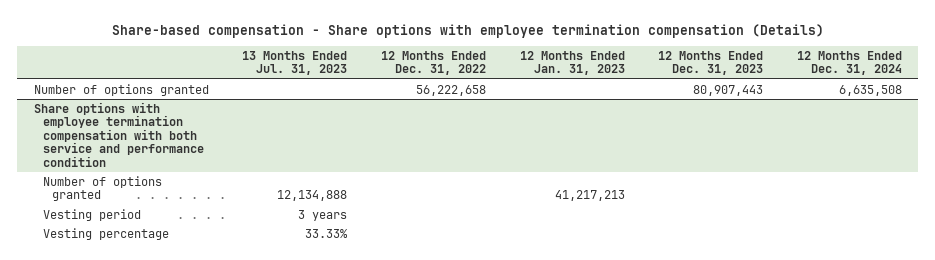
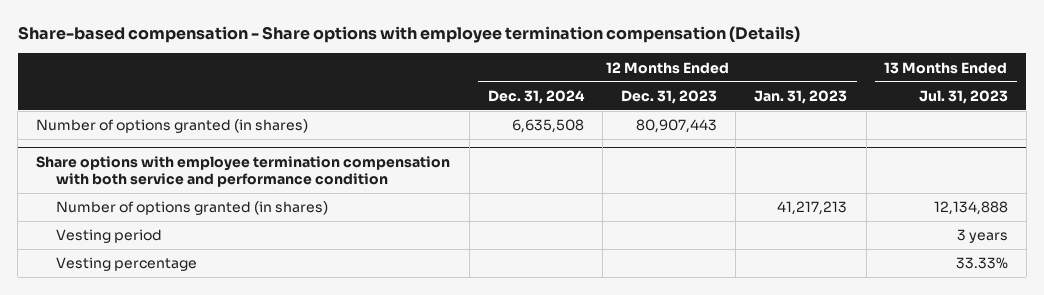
[380,50,486,76] 12 Months Ended Dec. 31, 2022 -> none
[33,83,209,96] Number of options granted -> [36,119,309,134] Number of options granted (in shares)
[42,175,162,202] Number of options granted -> [56,201,329,216] Number of options granted (in shares)

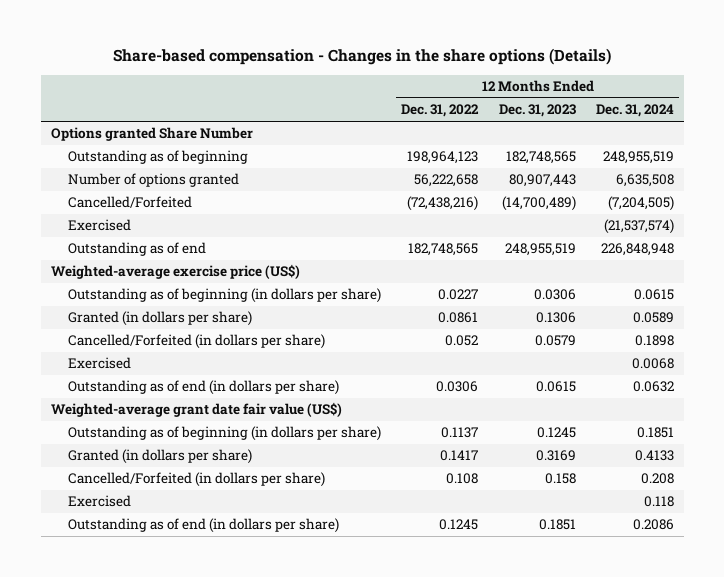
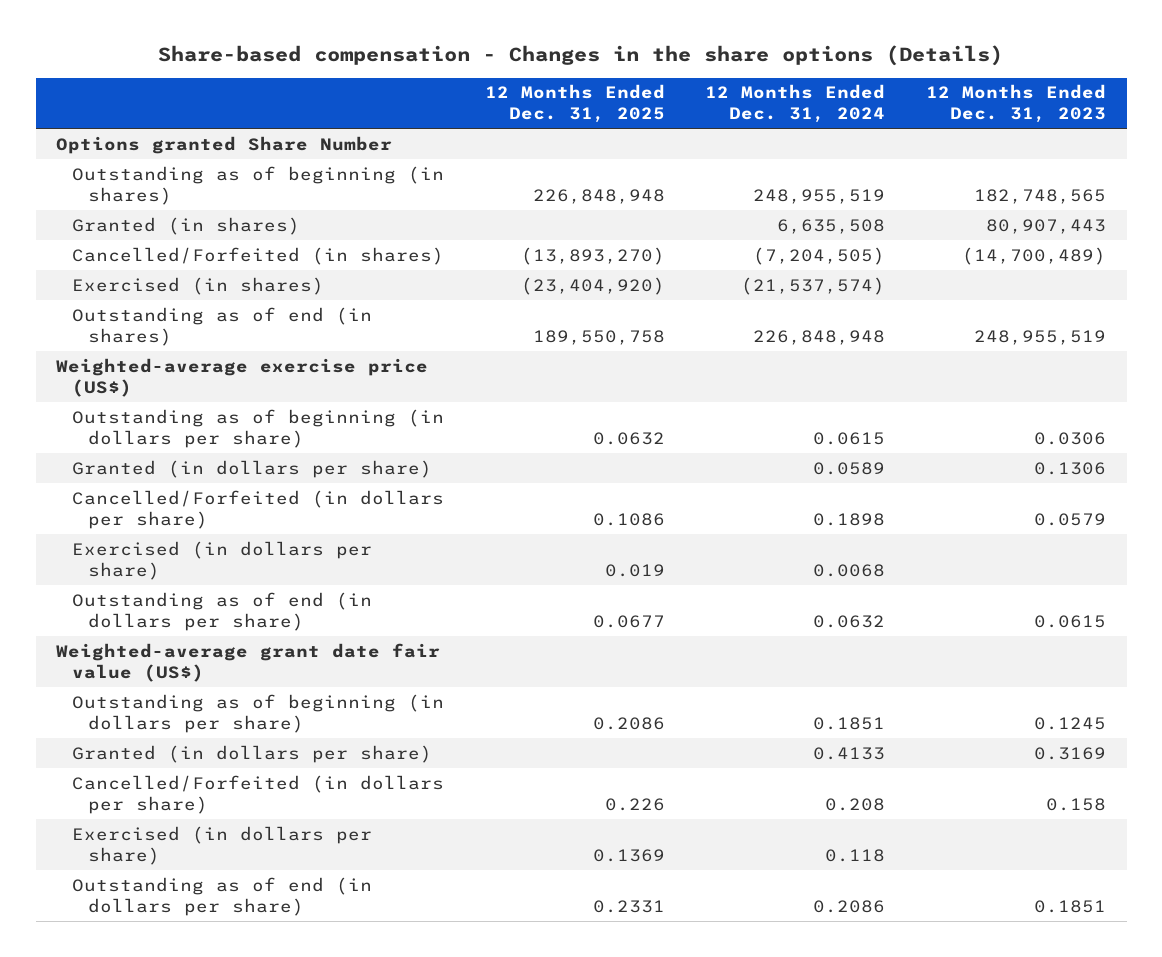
[401,104,480,118] Dec. 31, 2022 -> none
none -> [484,84,665,124] 12 Months Ended Dec. 31, 2025
[68,150,249,165] Outstanding as of beginning -> [71,165,444,205] Outstanding as of beginning (in shares)
[68,173,240,188] Number of options granted -> [71,216,300,235] Granted (in shares)
[68,196,193,209] Cancelled/Forfeited -> [71,246,444,265] Cancelled/Forfeited (in shares)
[68,219,132,232] Exercised -> [71,276,324,295] Exercised (in shares)
[68,242,207,257] Outstanding as of end -> [71,306,372,346] Outstanding as of end (in shares)
[68,357,132,370] Exercised -> [71,540,372,580] Exercised (in dollars per share)
[68,495,132,508] Exercised -> [71,825,372,865] Exercised (in dollars per share)

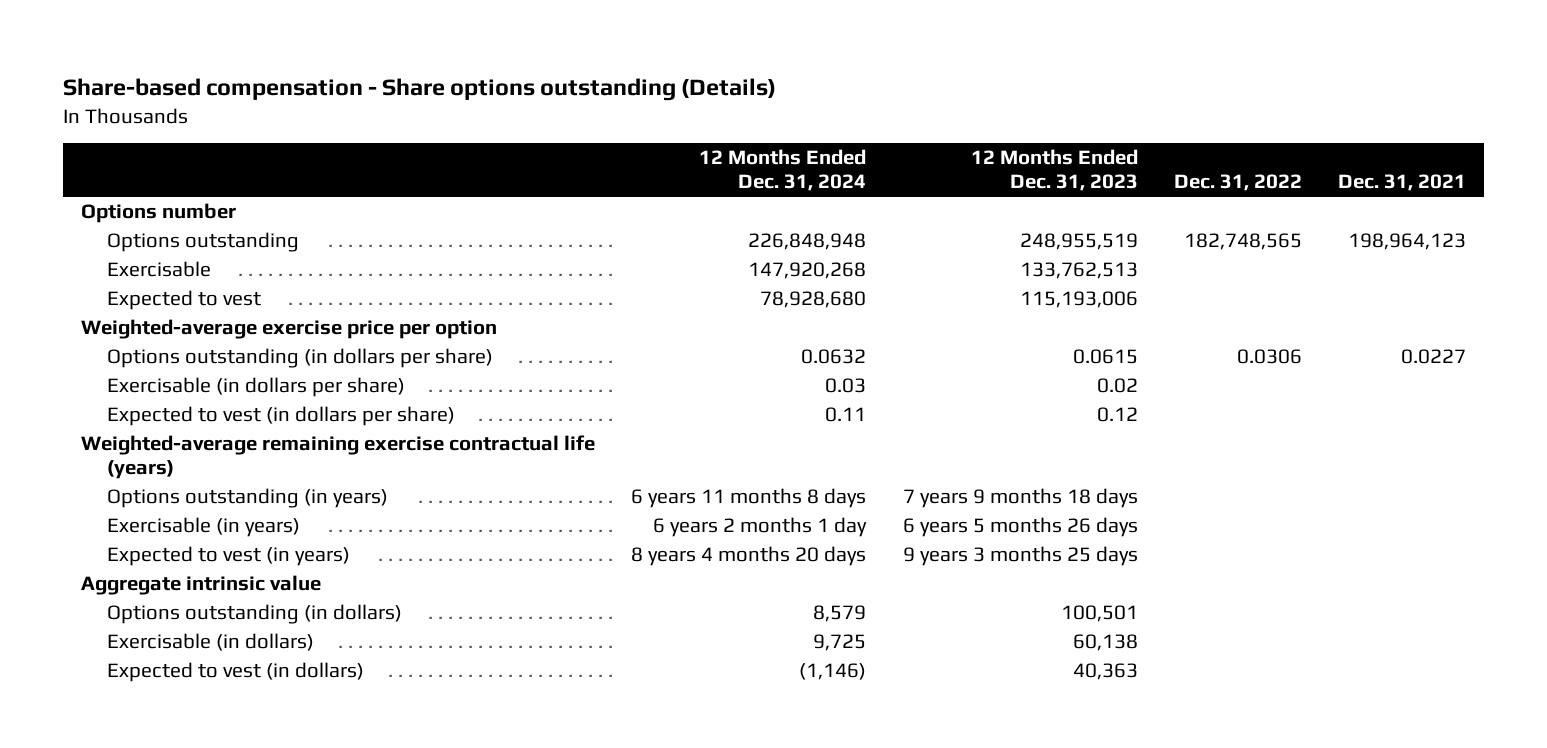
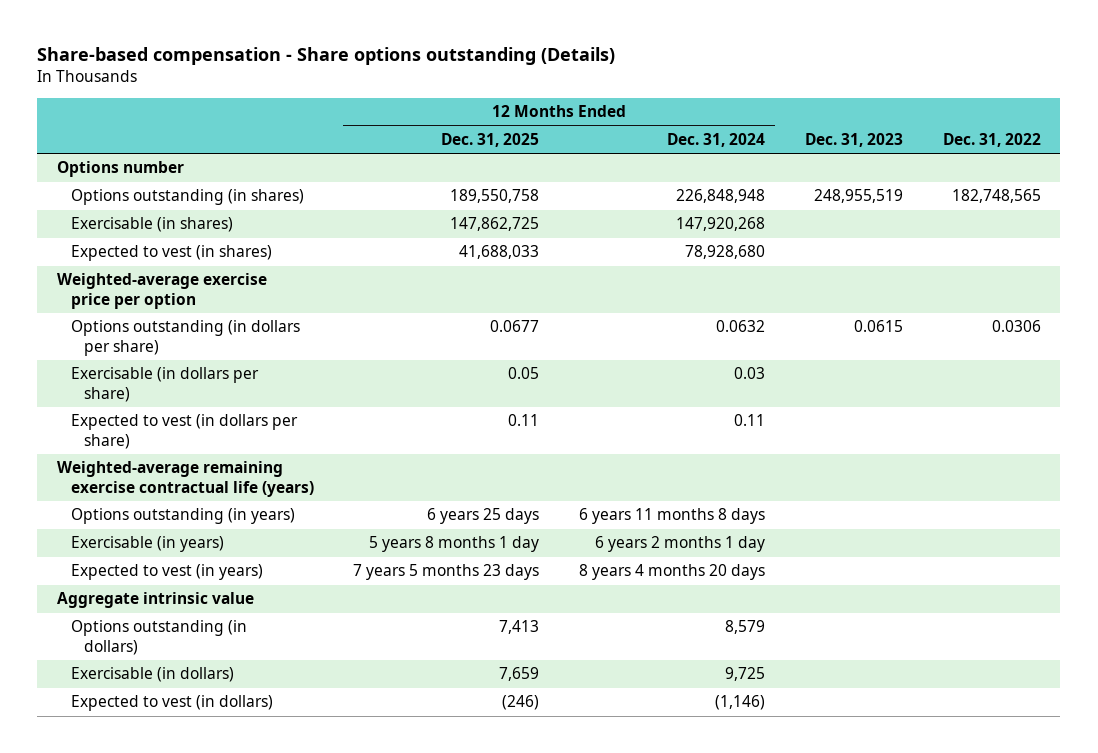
[970,149,1138,192] 12 Months Ended Dec. 31, 2023 -> none
[1338,174,1467,192] Dec. 31, 2021 -> none
none -> [441,132,540,147] Dec. 31, 2025
none -> [804,132,903,147] Dec. 31, 2023
[106,232,299,253] Options outstanding -> [70,189,304,206] Options outstanding (in shares)
[106,261,211,278] Exercisable -> [70,217,233,233] Exercisable (in shares)
[106,290,261,311] Expected to vest -> [70,245,272,262] Expected to vest (in shares)

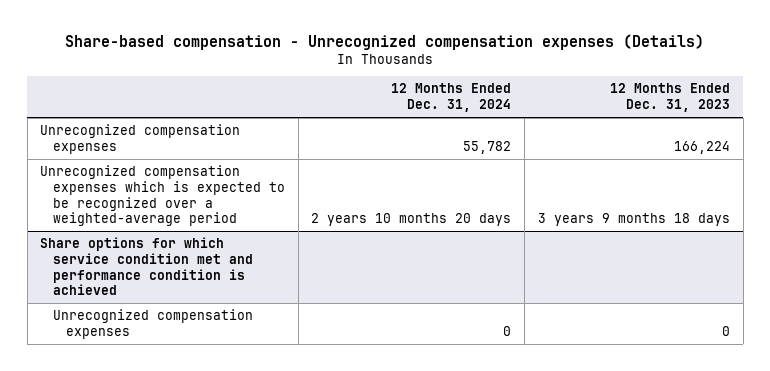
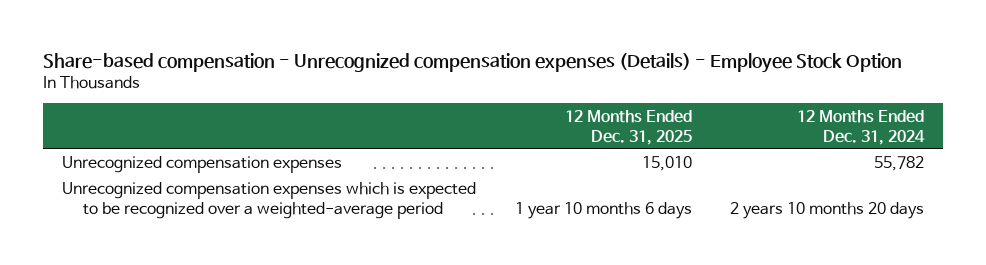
[65,33,705,50] Share-based compensation - Unrecognized compensation expenses (Details) -> [42,52,902,73] Share-based compensation - Unrecognized compensation expenses (Details) - Employee Stock Option
[609,83,730,113] 12 Months Ended Dec. 31, 2023 -> none
none -> [564,109,692,145] 12 Months Ended Dec. 31, 2025
[40,237,254,296] Share options for which service condition met and performance condition is achieved -> none
[53,309,254,339] Unrecognized compensation expenses -> none

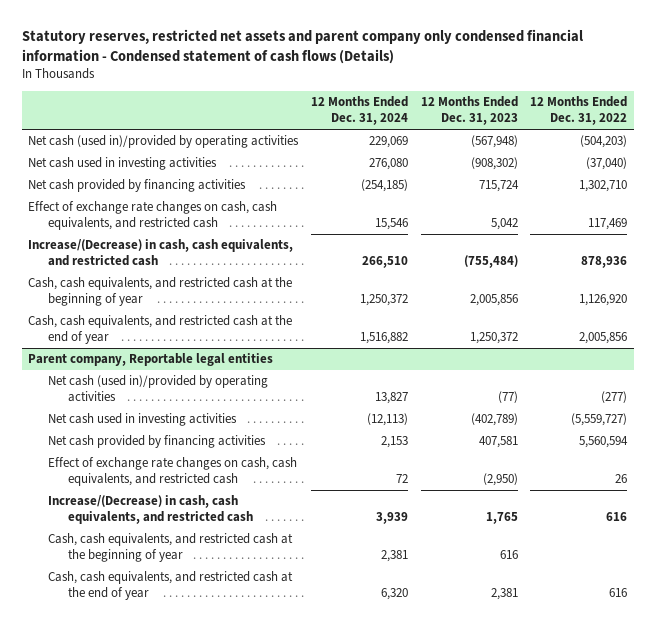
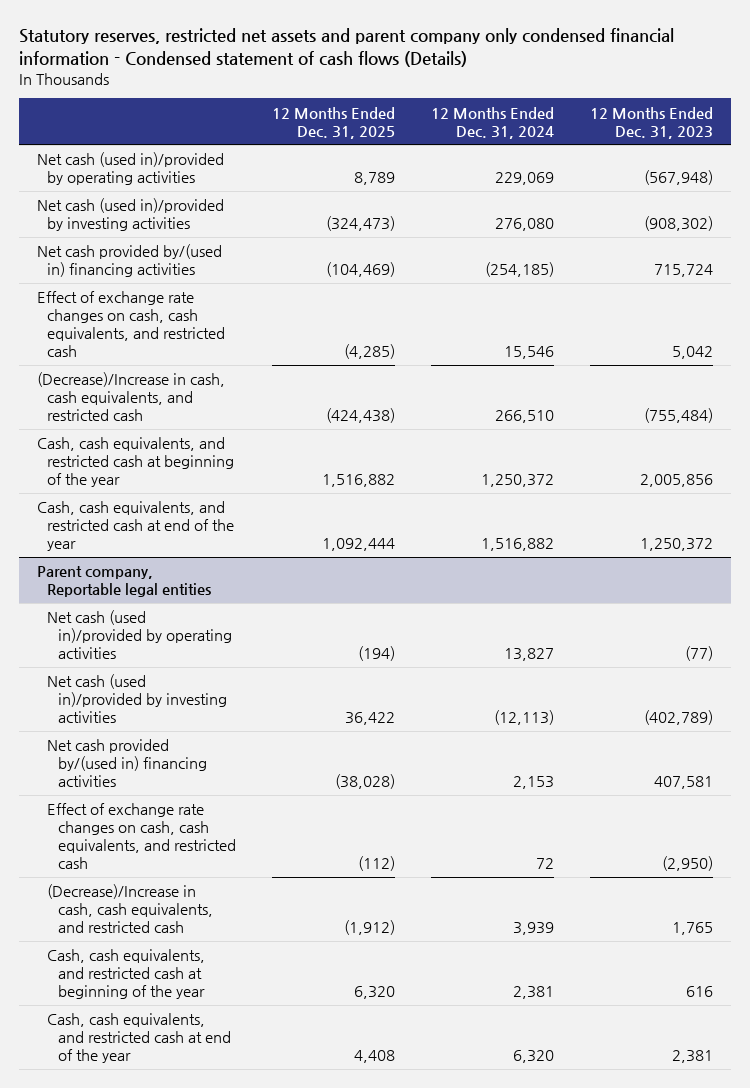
[530,96,628,126] 12 Months Ended Dec. 31, 2022 -> none
none -> [271,106,395,139] 12 Months Ended Dec. 31, 2025
[27,157,217,171] Net cash used in investing activities -> [36,198,224,232] Net cash (used in)/provided by investing activities
[27,179,246,193] Net cash provided by financing activities -> [36,244,222,278] Net cash provided by/(used in) financing activities
[27,239,293,267] Increase/(Decrease) in cash, cash equivalents, and restricted cash -> [36,372,225,422] (Decrease)/Increase in cash, cash equivalents, and restricted cash
[27,277,292,307] Cash, cash equivalents, and restricted cash at the beginning of year -> [36,437,235,488] Cash, cash equivalents, and restricted cash at beginning of the year
[27,315,292,345] Cash, cash equivalents, and restricted cash at the end of year -> [36,501,235,552] Cash, cash equivalents, and restricted cash at end of the year
[48,413,238,427] Net cash used in investing activities -> [47,674,227,724] Net cash (used in)/provided by investing activities
[48,435,267,449] Net cash provided by financing activities -> [47,739,207,788] Net cash provided by/(used in) financing activities
[48,495,254,525] Increase/(Decrease) in cash, cash equivalents, and restricted cash -> [47,884,213,934] (Decrease)/Increase in cash, cash equivalents, and restricted cash
[48,533,294,563] Cash, cash equivalents, and restricted cash at the beginning of year -> [47,949,206,1000] Cash, cash equivalents, and restricted cash at beginning of the year
[48,571,294,601] Cash, cash equivalents, and restricted cash at the end of year -> [47,1013,231,1064] Cash, cash equivalents, and restricted cash at end of the year

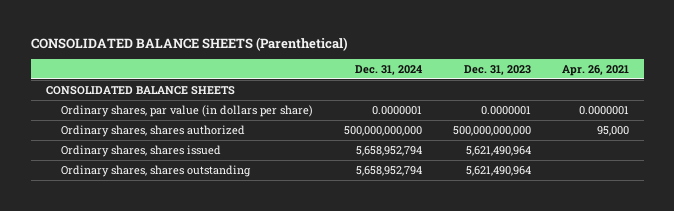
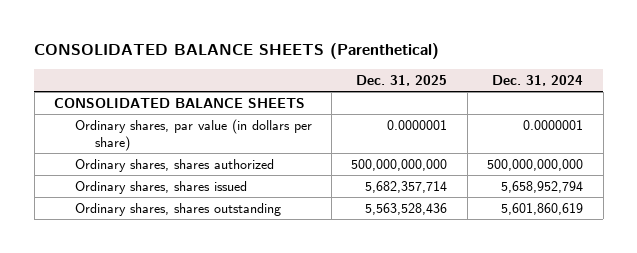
[463,64,531,75] Dec. 31, 2023 -> none
[561,64,629,76] Apr. 26, 2021 -> none
none -> [356,74,448,86] Dec. 31, 2025
[356,165,423,176] 5,658,952,794 -> [501,202,584,215] 5,601,860,619

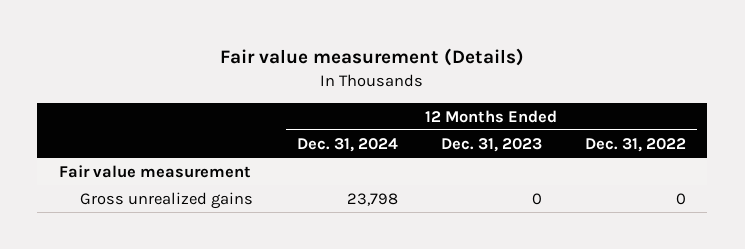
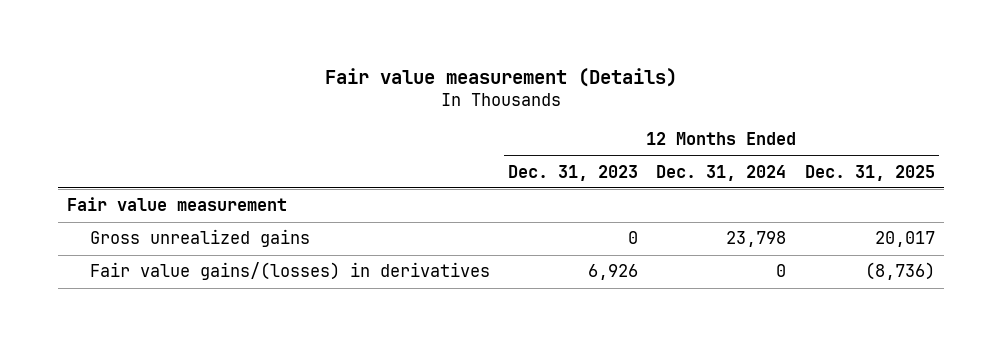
[584,137,686,152] Dec. 31, 2022 -> none
none -> [804,164,935,181] Dec. 31, 2025
none -> [89,262,490,281] Fair value gains/(losses) in derivatives

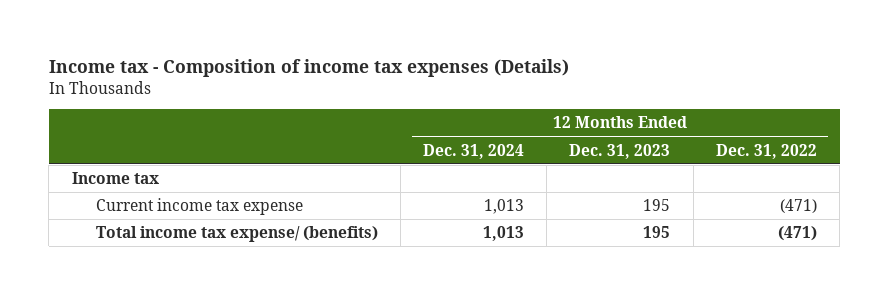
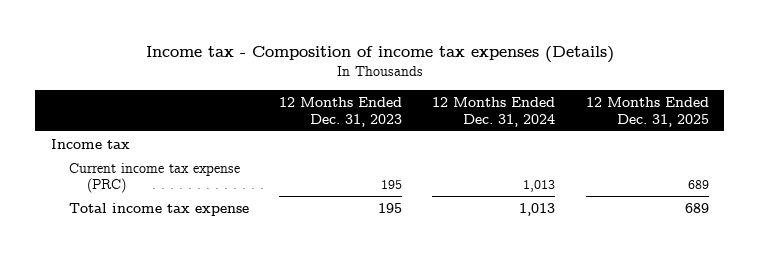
[715,143,817,159] Dec. 31, 2022 -> none
none -> [585,96,709,127] 12 Months Ended Dec. 31, 2025
[95,198,303,216] Current income tax expense -> [68,162,240,194] Current income tax expense (PRC)
[95,226,378,243] Total income tax expense/ (benefits) -> [68,202,249,216] Total income tax expense

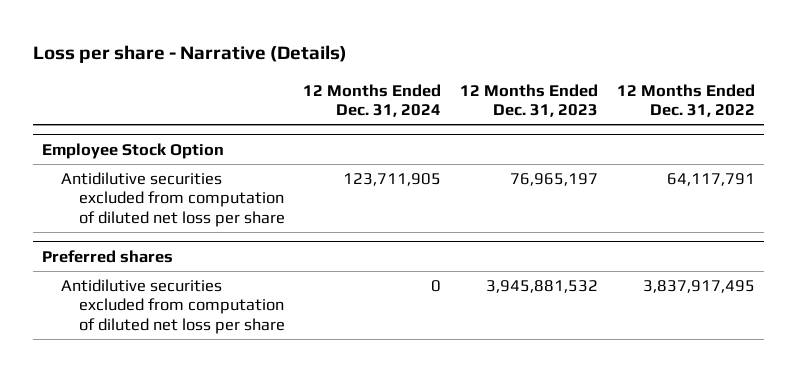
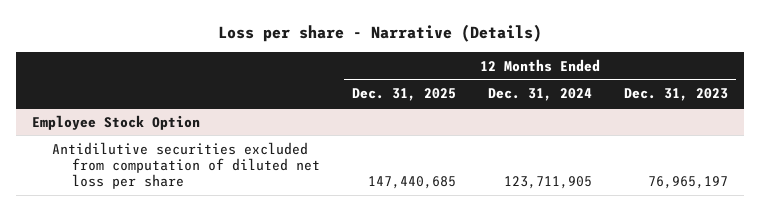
[616,83,755,118] 12 Months Ended Dec. 31, 2022 -> none
none -> [351,88,456,102] Dec. 31, 2025
[42,249,174,263] Preferred shares -> none
[60,279,285,334] Antidilutive securities excluded from computation of diluted net loss per share -> none

